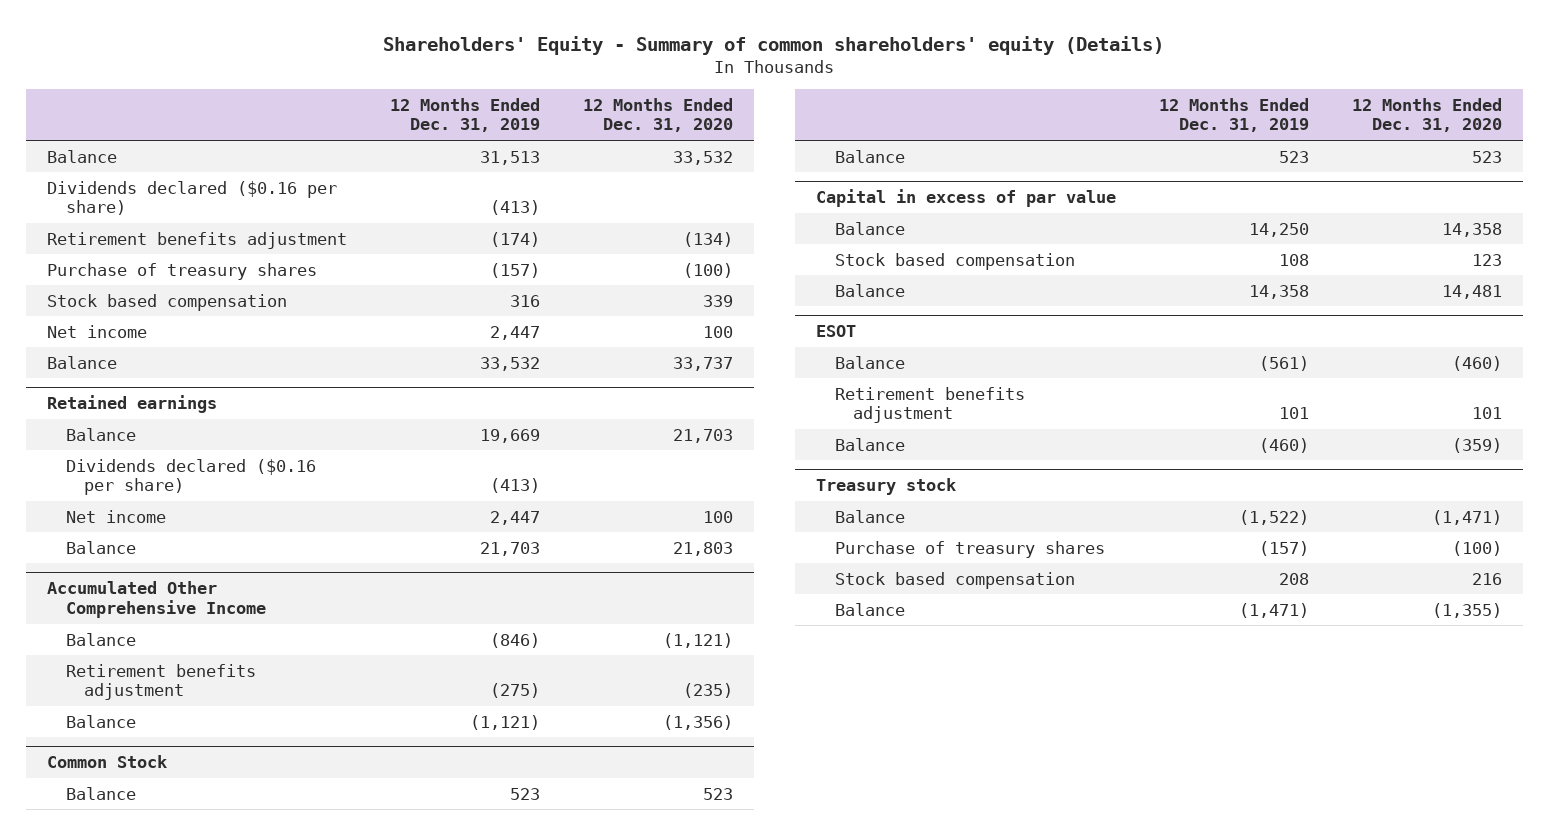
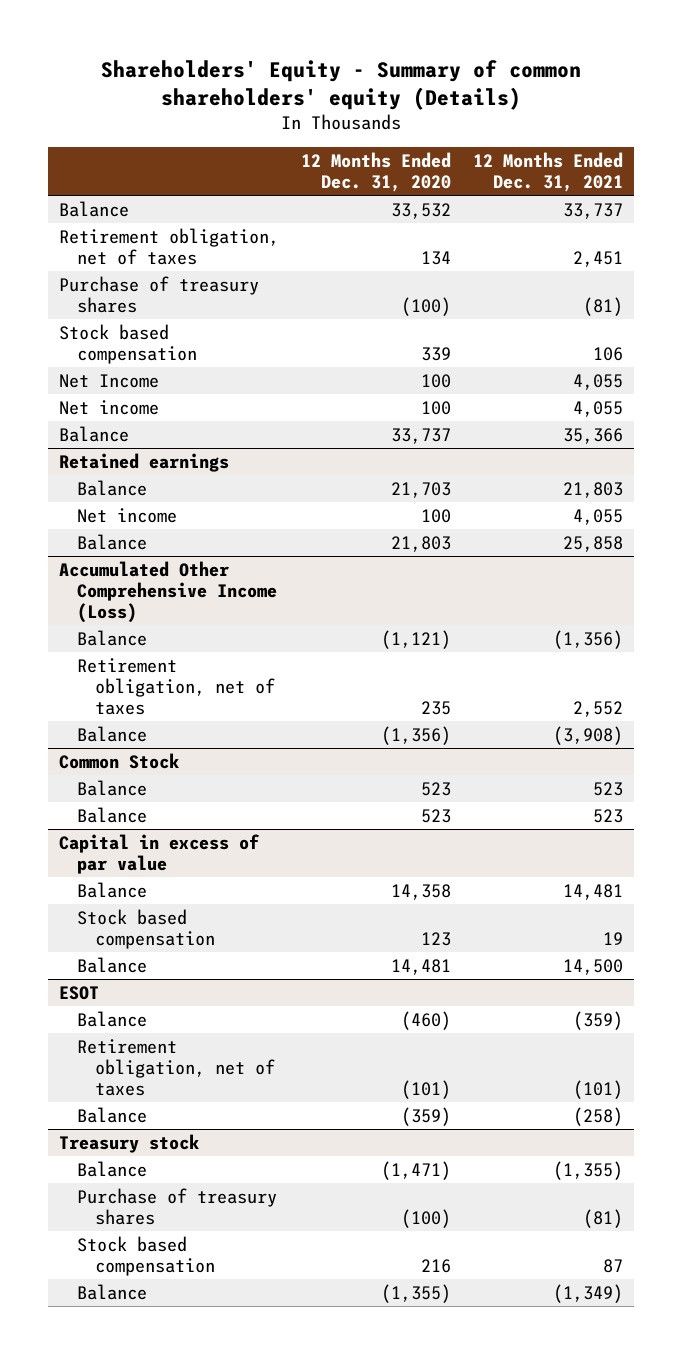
[389,97,540,133] 12 Months Ended Dec. 31, 2019 -> none
none -> [473,151,624,193] 12 Months Ended Dec. 31, 2021
[46,180,337,216] Dividends declared ($0.16 per share) -> none
[46,231,347,249] Retirement benefits adjustment -> none
none -> [59,227,280,266] Retirement obligation, net of taxes
none -> [59,373,160,388] Net Income
[65,458,316,496] Dividends declared ($0.16 per share) -> none
[46,581,266,619] Accumulated Other Comprehensive Income -> [59,560,278,624] Accumulated Other Comprehensive Income (Loss)
[65,663,256,701] Retirement benefits adjustment -> none
none -> [77,657,276,716] Retirement obligation, net of taxes
[834,386,1025,424] Retirement benefits adjustment -> none
none -> [77,1038,276,1097] Retirement obligation, net of taxes

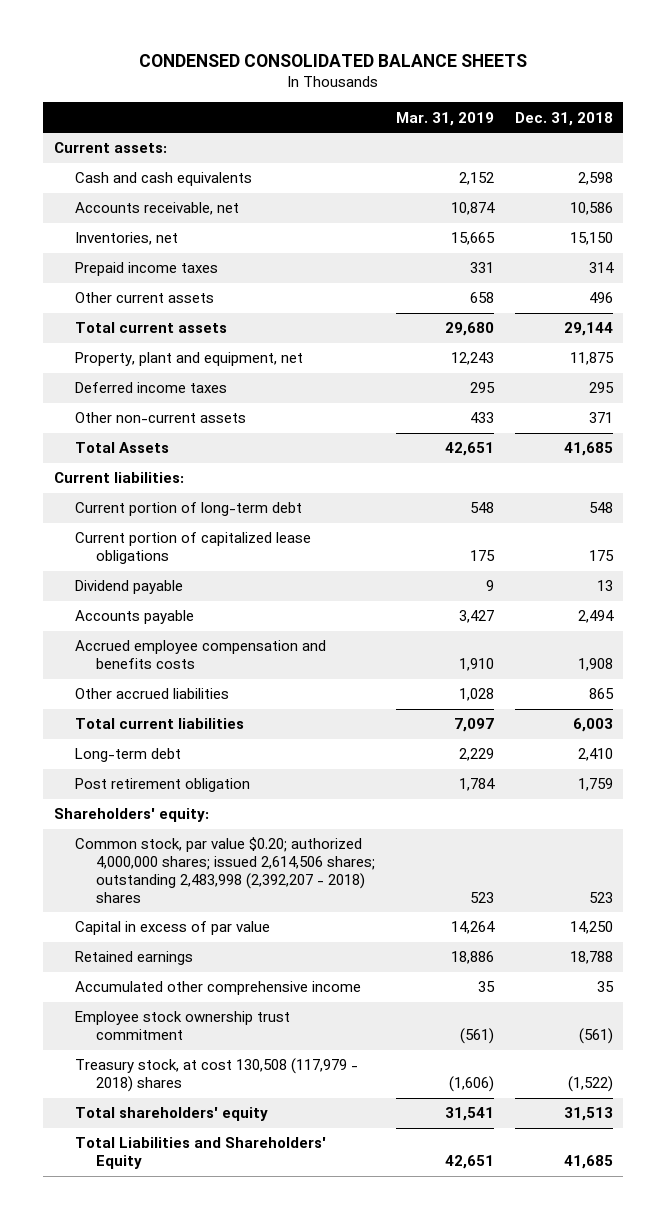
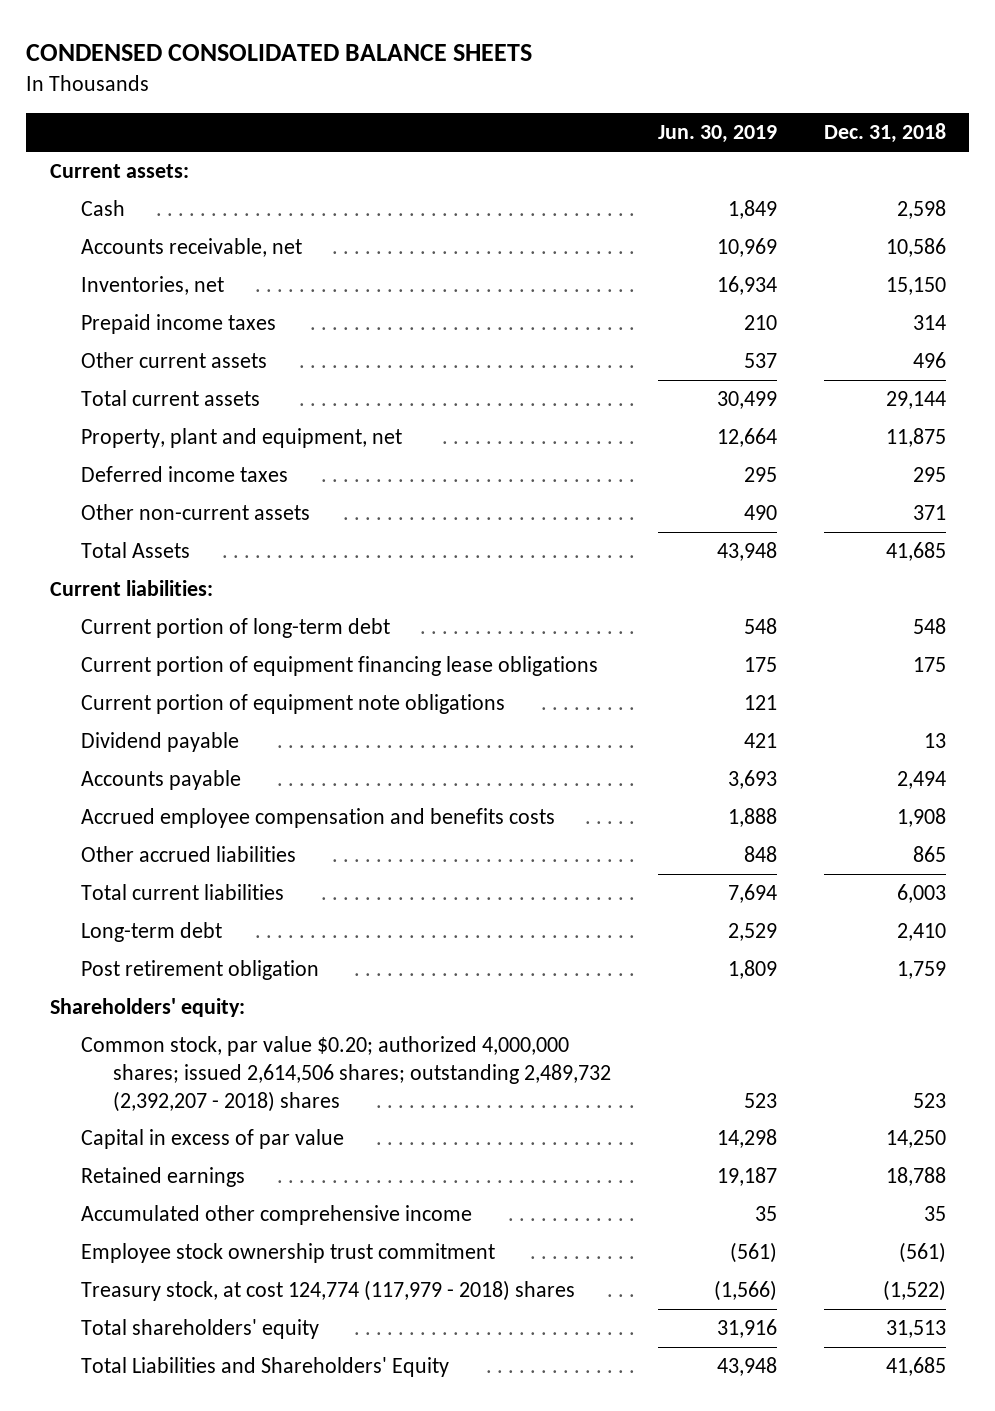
[395,111,494,126] Mar. 31, 2019 -> none
none -> [657,125,777,144] Jun. 30, 2019
[74,172,252,187] Cash and cash equivalents -> [81,200,126,217] Cash
[74,532,311,565] Current portion of capitalized lease obligations -> [81,656,599,677] Current portion of equipment financing lease obligations
none -> [81,694,506,715] Current portion of equipment note obligations
[74,837,375,903] Common stock, par value $0.20; authorized 4,000,000 shares; issued 2,614,506 shares; outstanding 2,483,998 (2,392,207 - 2018) shares -> [81,1036,612,1112] Common stock, par value $0.20; authorized 4,000,000 shares; issued 2,614,506 shares; outstanding 2,489,732 (2,392,207 - 2018) shares
[74,1058,358,1093] Treasury stock, at cost 130,508 (117,979 - 2018) shares -> [81,1280,576,1302] Treasury stock, at cost 124,774 (117,979 - 2018) shares

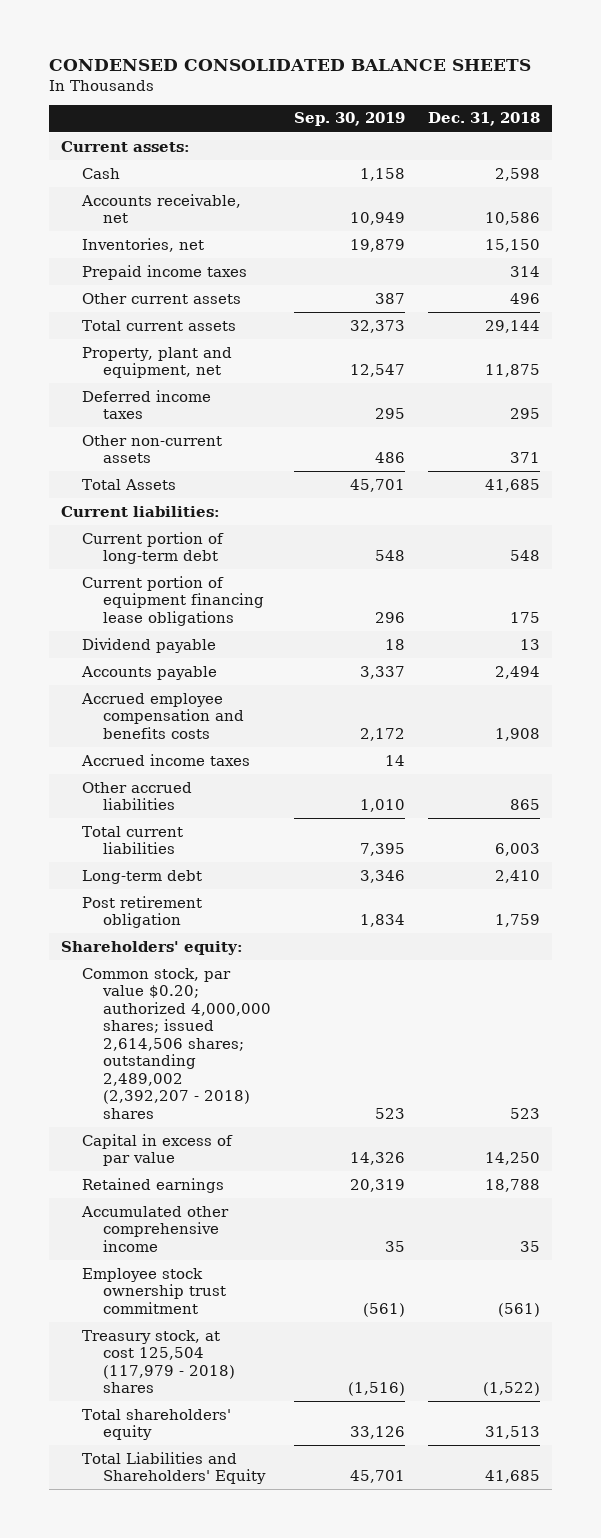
[657,125,777,144] Jun. 30, 2019 -> none
none -> [294,112,406,127] Sep. 30, 2019
[81,694,506,715] Current portion of equipment note obligations -> none
none -> [80,753,250,766] Accrued income taxes
[81,1036,612,1112] Common stock, par value $0.20; authorized 4,000,000 shares; issued 2,614,506 shares; outstanding 2,489,732 (2,392,207 - 2018) shares -> [81,967,271,1119] Common stock, par value $0.20; authorized 4,000,000 shares; issued 2,614,506 shares; outstanding 2,489,002 (2,392,207 - 2018) shares
[81,1280,576,1302] Treasury stock, at cost 124,774 (117,979 - 2018) shares -> [81,1329,235,1394] Treasury stock, at cost 125,504 (117,979 - 2018) shares

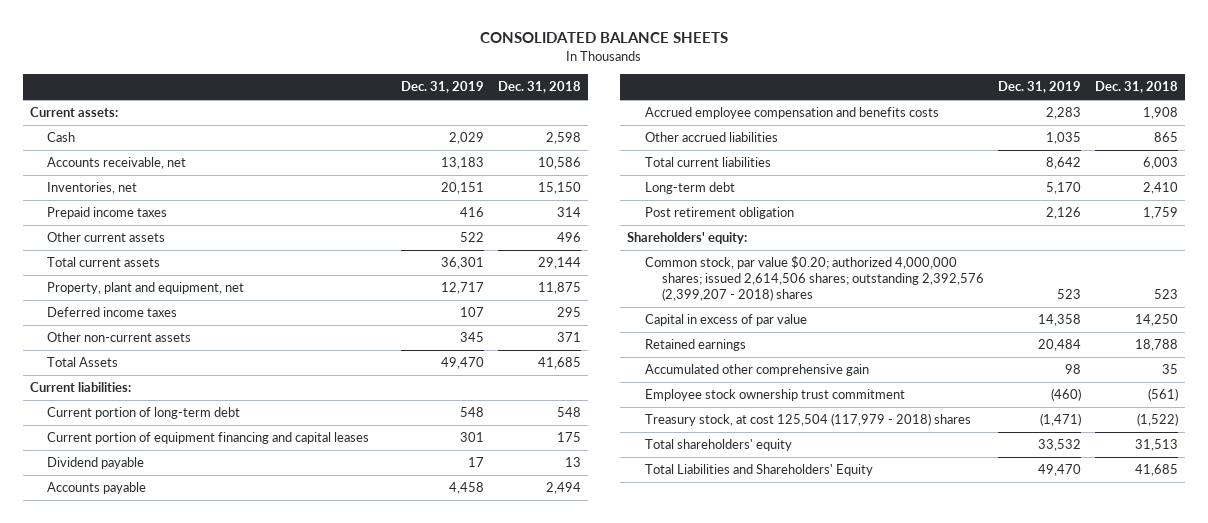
[49,59,532,72] CONDENSED CONSOLIDATED BALANCE SHEETS -> [479,32,728,44] CONSOLIDATED BALANCE SHEETS
[294,112,406,127] Sep. 30, 2019 -> none
none -> [400,81,484,94] Dec. 31, 2019
[81,575,264,626] Current portion of equipment financing lease obligations -> [47,432,370,445] Current portion of equipment financing and capital leases
[80,753,250,766] Accrued income taxes -> none
[81,967,271,1119] Common stock, par value $0.20; authorized 4,000,000 shares; issued 2,614,506 shares; outstanding 2,489,002 (2,392,207 - 2018) shares -> [644,256,985,302] Common stock, par value $0.20; authorized 4,000,000 shares; issued 2,614,506 shares; outstanding 2,392,576 (2,399,207 - 2018) shares
[80,1205,229,1252] Accumulated other comprehensive income -> [644,364,869,377] Accumulated other comprehensive gain

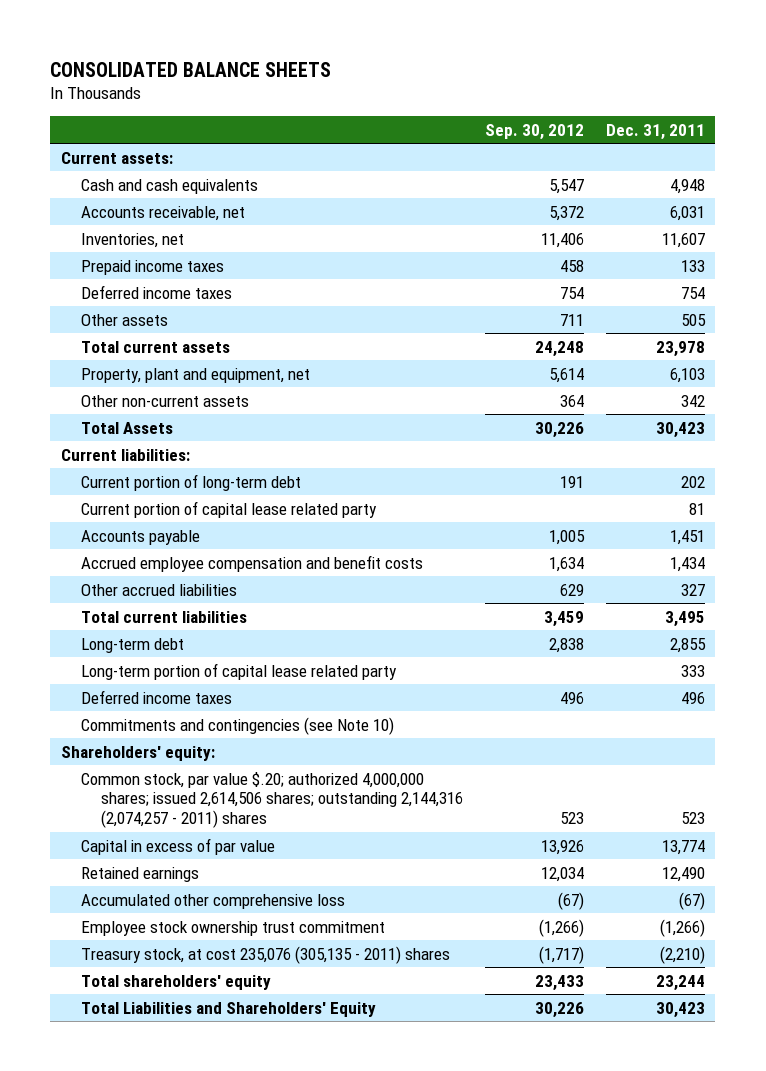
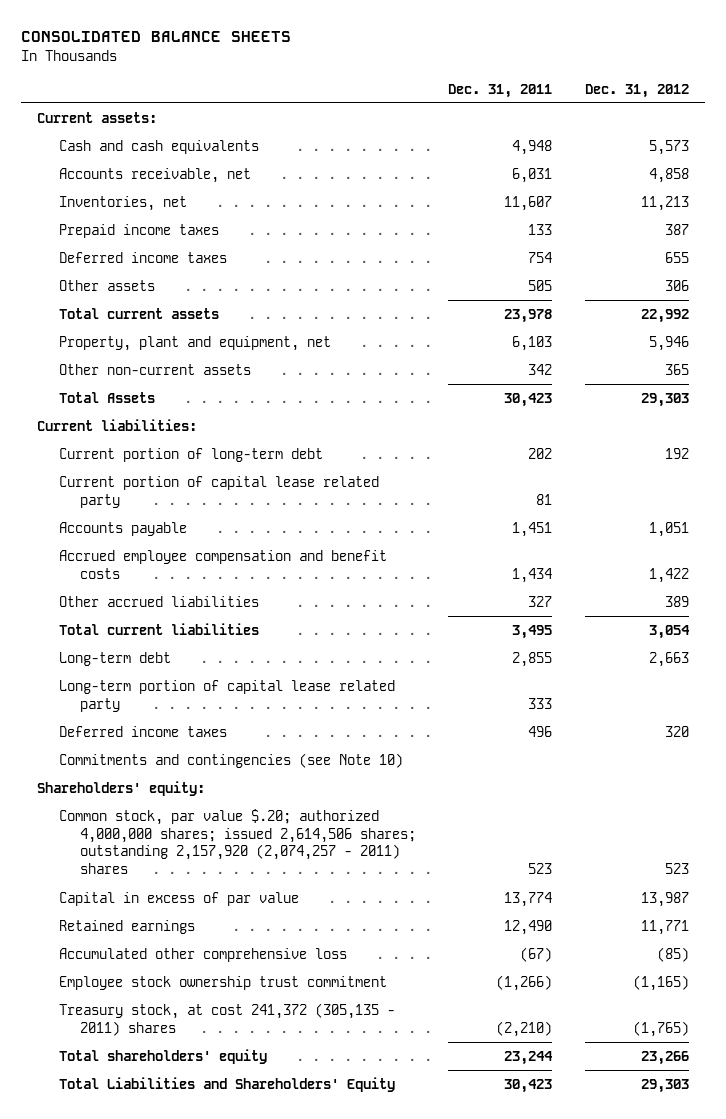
[484,123,584,140] Sep. 30, 2012 -> none
none -> [584,83,689,98] Dec. 31, 2012
[81,771,464,829] Common stock, par value $.20; authorized 4,000,000 shares; issued 2,614,506 shares; outstanding 2,144,316 (2,074,257 - 2011) shares -> [58,808,417,875] Common stock, par value $.20; authorized 4,000,000 shares; issued 2,614,506 shares; outstanding 2,157,920 (2,074,257 - 2011) shares
[81,945,451,964] Treasury stock, at cost 235,076 (305,135 - 2011) shares -> [58,1002,395,1036] Treasury stock, at cost 241,372 (305,135 - 2011) shares

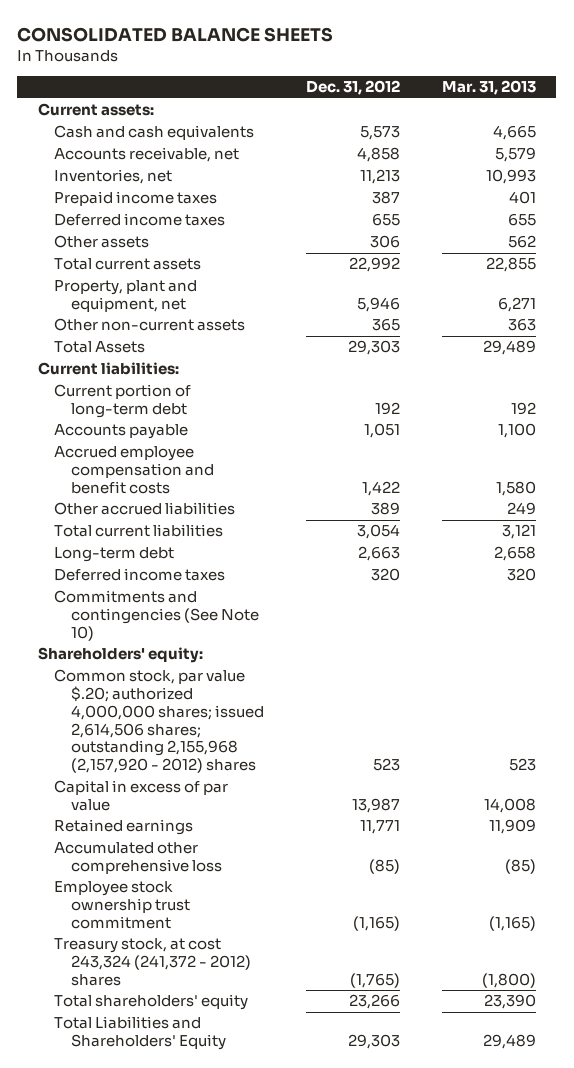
[448,83,553,98] Dec. 31, 2011 -> none
none -> [441,80,536,96] Mar. 31, 2013
[58,475,379,508] Current portion of capital lease related party -> none
[58,679,395,712] Long-term portion of capital lease related party -> none
[58,752,403,768] Commitments and contingencies (see Note 10) -> [54,590,259,641] Commitments and contingencies (See Note 10)
[58,808,417,875] Common stock, par value $.20; authorized 4,000,000 shares; issued 2,614,506 shares; outstanding 2,157,920 (2,074,257 - 2011) shares -> [54,669,264,774] Common stock, par value $.20; authorized 4,000,000 shares; issued 2,614,506 shares; outstanding 2,155,968 (2,157,920 - 2012) shares
[58,1002,395,1036] Treasury stock, at cost 241,372 (305,135 - 2011) shares -> [54,938,251,986] Treasury stock, at cost 243,324 (241,372 - 2012) shares

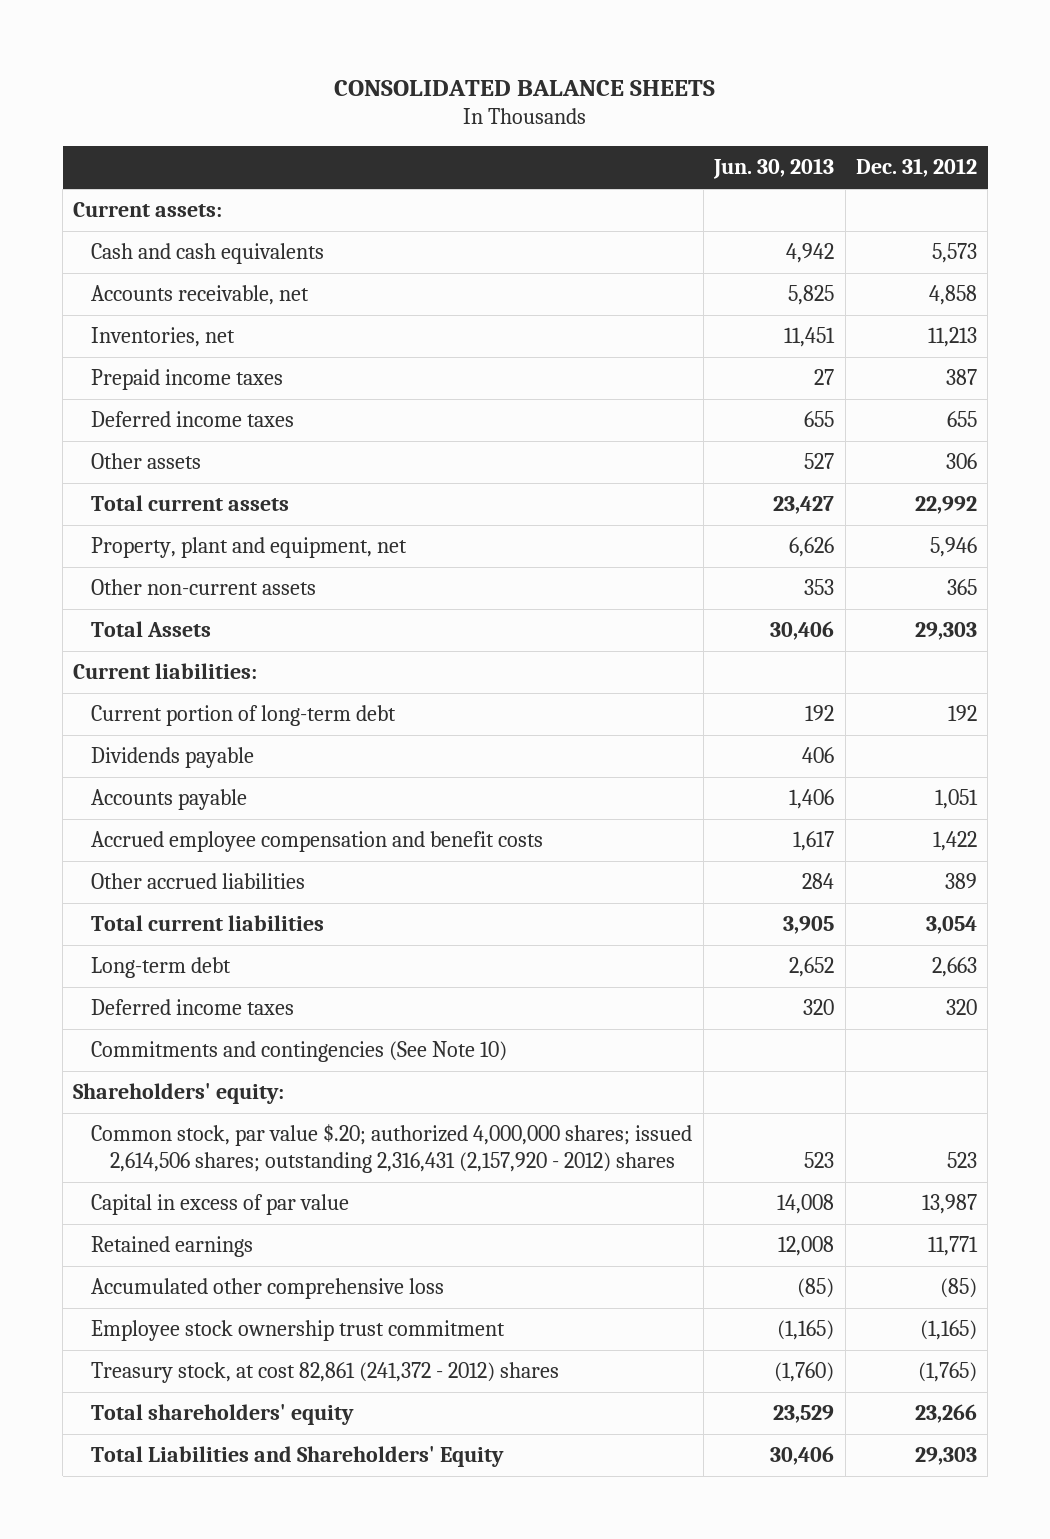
[441,80,536,96] Mar. 31, 2013 -> none
none -> [713,158,835,180] Jun. 30, 2013
none -> [91,747,255,769] Dividends payable
[54,669,264,774] Common stock, par value $.20; authorized 4,000,000 shares; issued 2,614,506 shares; outstanding 2,155,968 (2,157,920 - 2012) shares -> [91,1124,693,1174] Common stock, par value $.20; authorized 4,000,000 shares; issued 2,614,506 shares; outstanding 2,316,431 (2,157,920 - 2012) shares
[54,938,251,986] Treasury stock, at cost 243,324 (241,372 - 2012) shares -> [91,1362,560,1384] Treasury stock, at cost 82,861 (241,372 - 2012) shares

